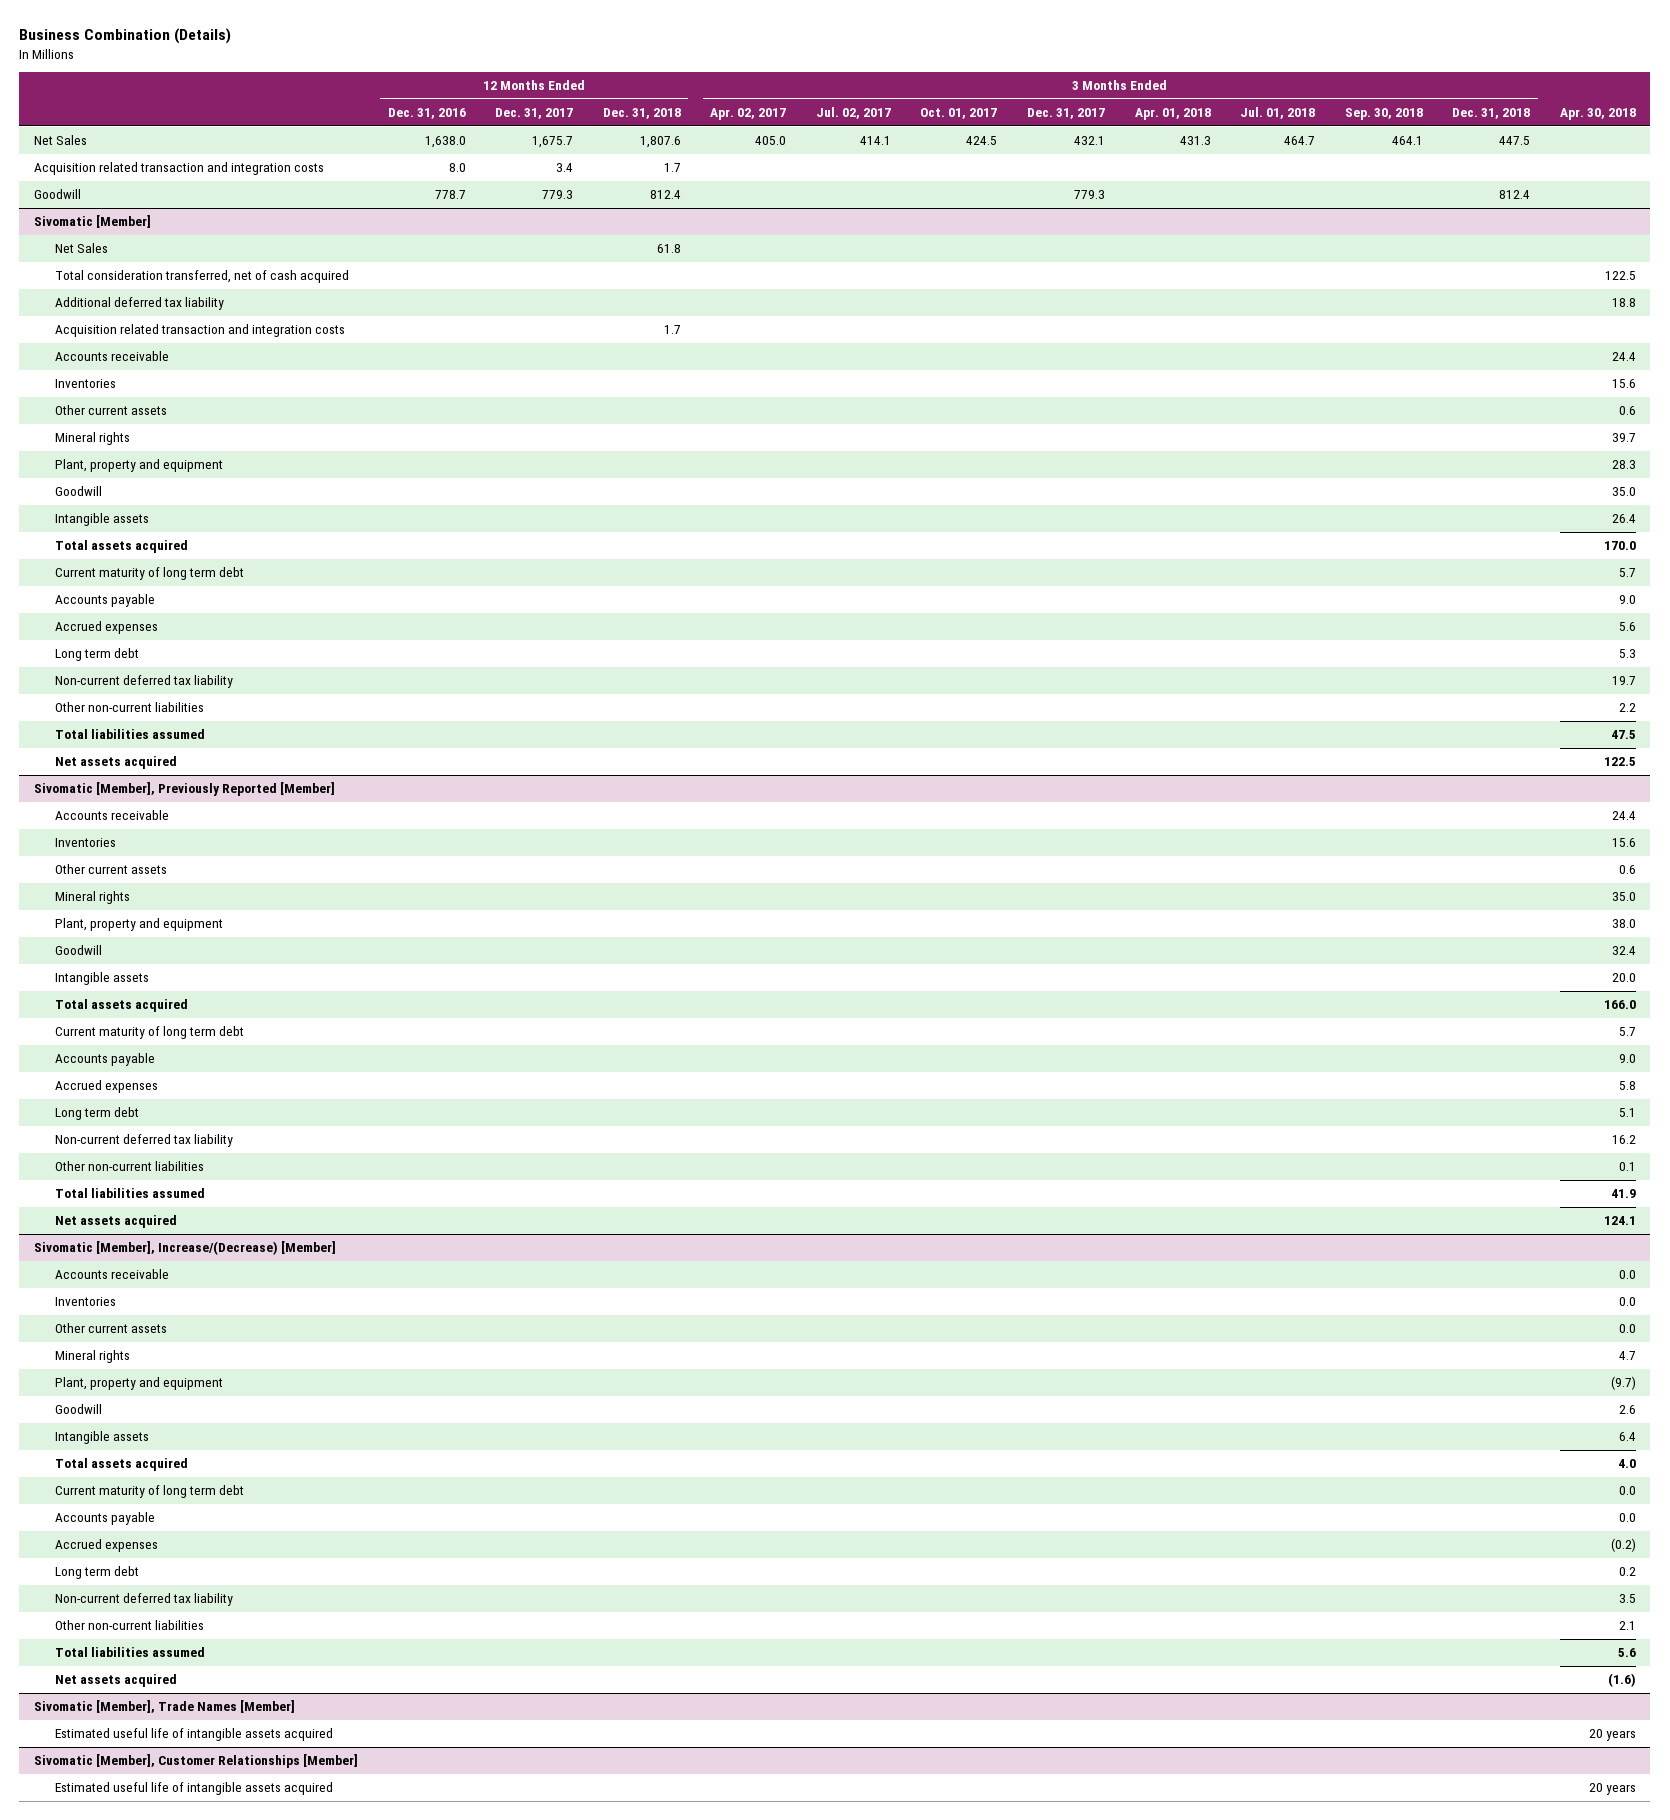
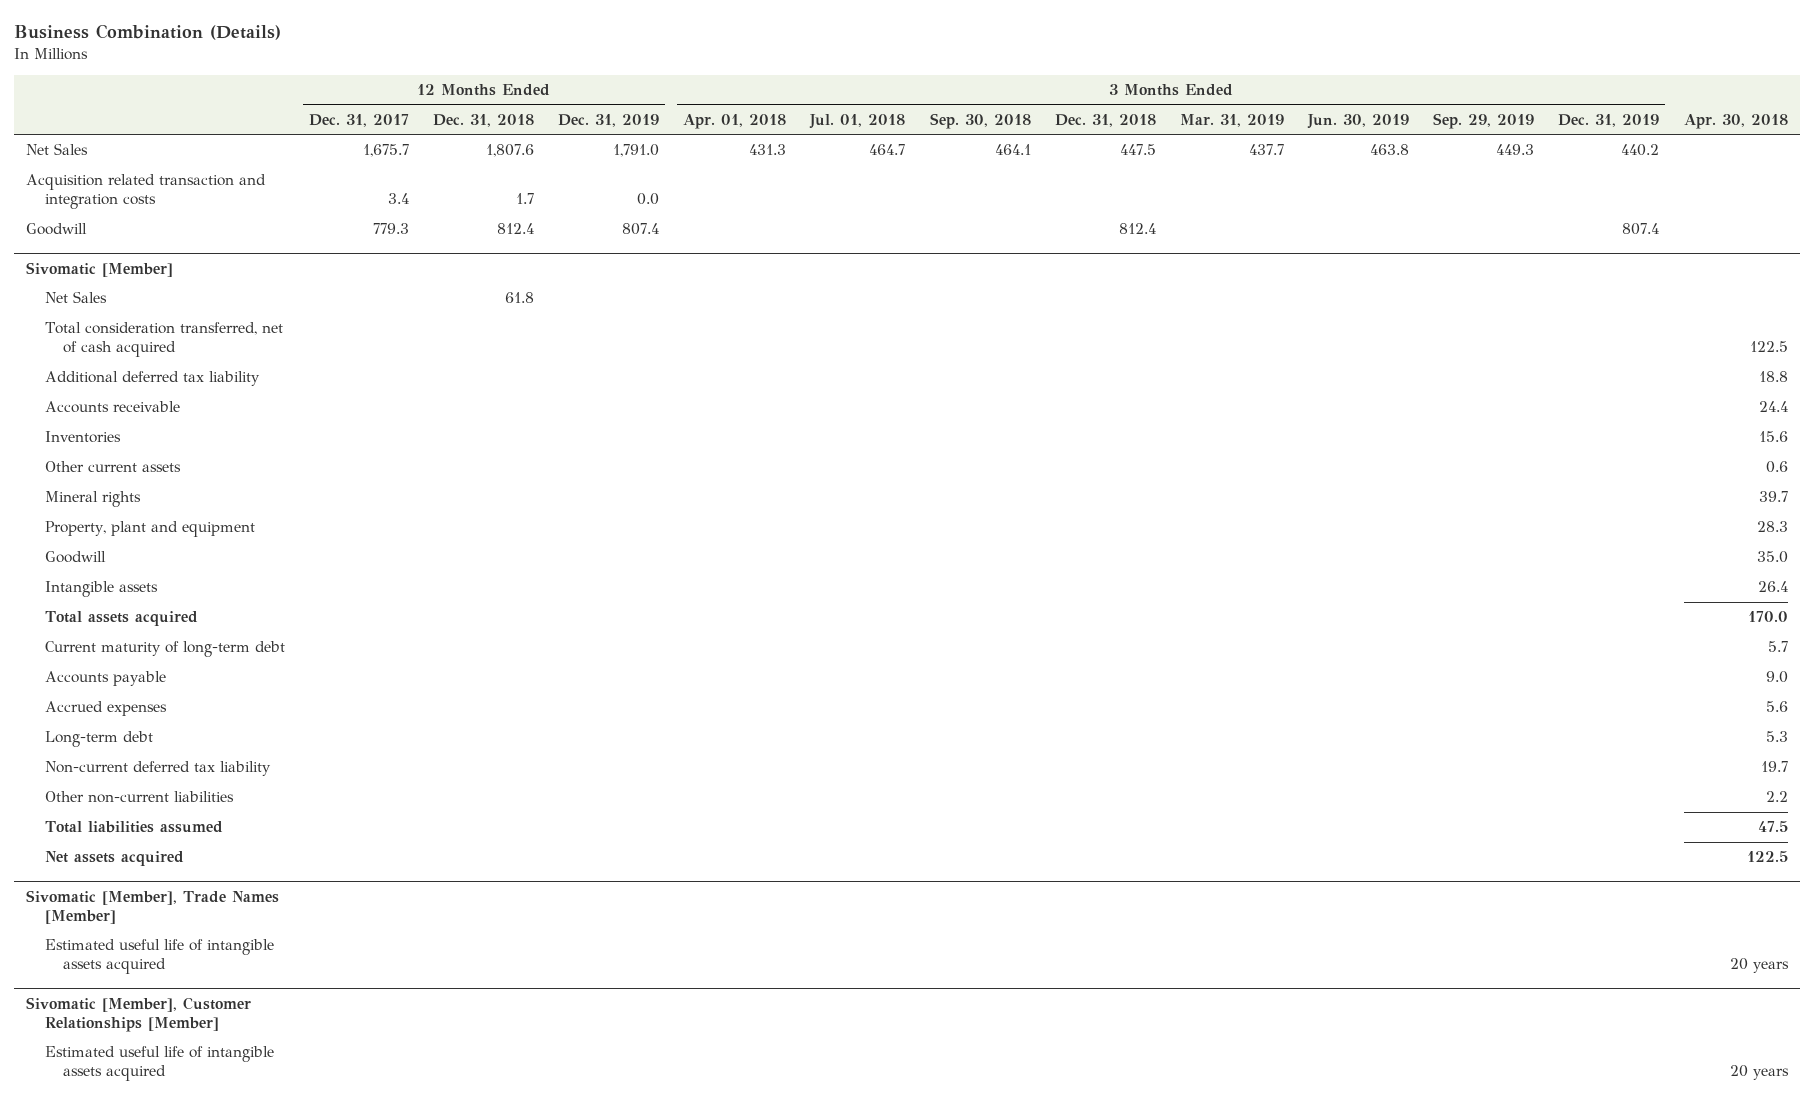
[387,108,466,120] Dec. 31, 2016 -> none
[710,108,787,121] Apr. 02, 2017 -> none
[815,107,891,120] Jul. 02, 2017 -> none
[920,108,998,120] Oct. 01, 2017 -> none
[1027,108,1106,120] Dec. 31, 2017 -> none
none -> [558,113,660,127] Dec. 31, 2019
none -> [1179,113,1284,127] Mar. 31, 2019
none -> [1307,113,1410,129] Jun. 30, 2019
none -> [1433,112,1535,129] Sep. 29, 2019
none -> [1558,113,1660,127] Dec. 31, 2019
[54,324,345,338] Acquisition related transaction and integration costs -> none
[54,459,223,473] Plant, property and equipment -> [44,521,255,538] Property, plant and equipment
[54,567,244,581] Current maturity of long term debt -> [44,641,285,658] Current maturity of long-term debt
[54,648,139,662] Long term debt -> [44,731,153,748] Long-term debt
[34,782,336,797] Sivomatic [Member], Previously Reported [Member] -> none
[54,810,169,821] Accounts receivable -> none
[54,838,116,848] Inventories -> none
[54,864,167,875] Other current assets -> none
[54,891,130,905] Mineral rights -> none
[54,918,223,932] Plant, property and equipment -> none
[54,945,102,956] Goodwill -> none
[54,972,149,986] Intangible assets -> none
[54,999,188,1013] Total assets acquired -> none
[54,1026,244,1040] Current maturity of long term debt -> none
[54,1053,155,1067] Accounts payable -> none
[54,1080,158,1094] Accrued expenses -> none
[54,1107,139,1121] Long term debt -> none
[54,1134,233,1148] Non-current deferred tax liability -> none
[54,1161,204,1172] Other non-current liabilities -> none
[54,1188,205,1199] Total liabilities assumed -> none
[54,1215,177,1229] Net assets acquired -> none
[34,1241,337,1256] Sivomatic [Member], Increase/(Decrease) [Member] -> none
[54,1269,169,1280] Accounts receivable -> none
[54,1297,116,1307] Inventories -> none
[54,1323,167,1334] Other current assets -> none
[54,1350,130,1364] Mineral rights -> none
[54,1377,223,1391] Plant, property and equipment -> none
[54,1404,102,1415] Goodwill -> none
[54,1431,149,1445] Intangible assets -> none
[54,1458,188,1472] Total assets acquired -> none
[54,1485,244,1499] Current maturity of long term debt -> none
[54,1512,155,1526] Accounts payable -> none
[54,1539,158,1553] Accrued expenses -> none
[54,1566,139,1580] Long term debt -> none
[54,1593,233,1607] Non-current deferred tax liability -> none
[54,1620,204,1631] Other non-current liabilities -> none
[54,1647,205,1658] Total liabilities assumed -> none
[54,1674,177,1688] Net assets acquired -> none

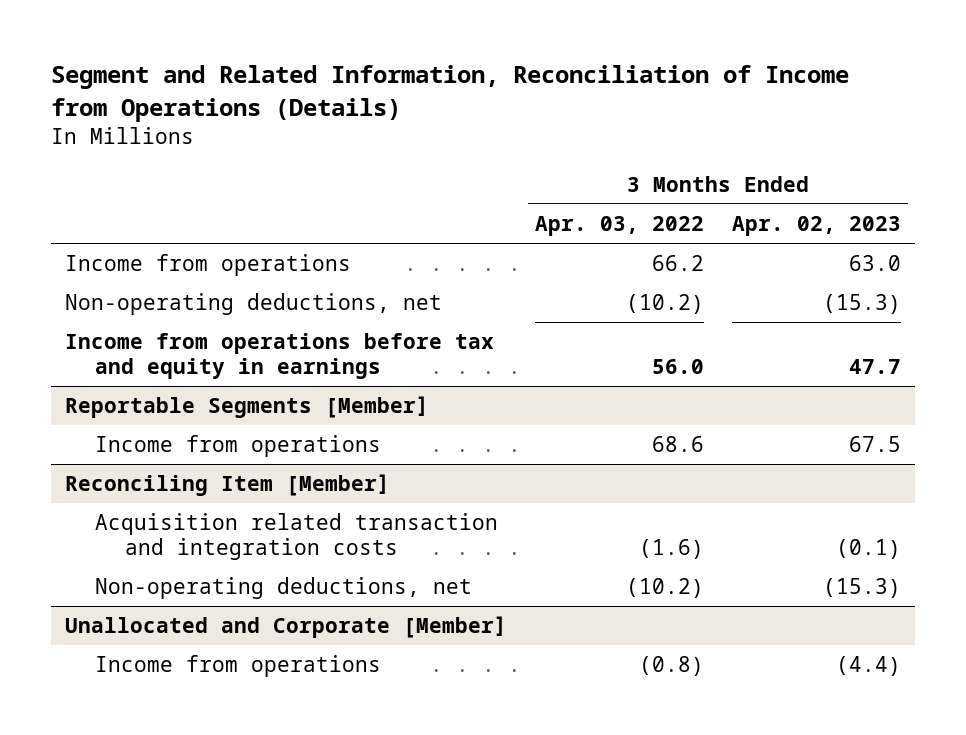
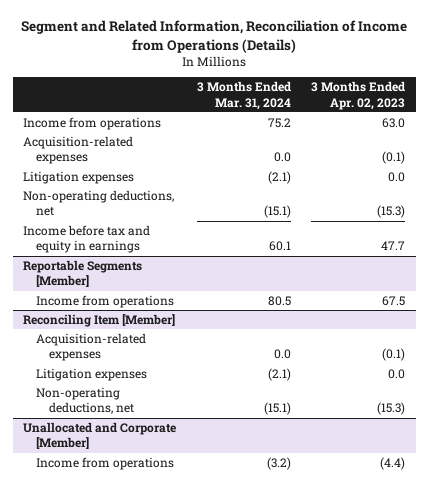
[534,216,704,237] Apr. 03, 2022 -> none
none -> [196,81,291,110] 3 Months Ended Mar. 31, 2024
none -> [23,135,134,165] Acquisition-related expenses
none -> [23,170,135,184] Litigation expenses
[64,333,494,380] Income from operations before tax and equity in earnings -> [23,224,151,254] Income before tax and equity in earnings
[94,513,498,561] Acquisition related transaction and integration costs -> none
none -> [36,332,147,362] Acquisition-related expenses
none -> [36,367,148,381] Litigation expenses

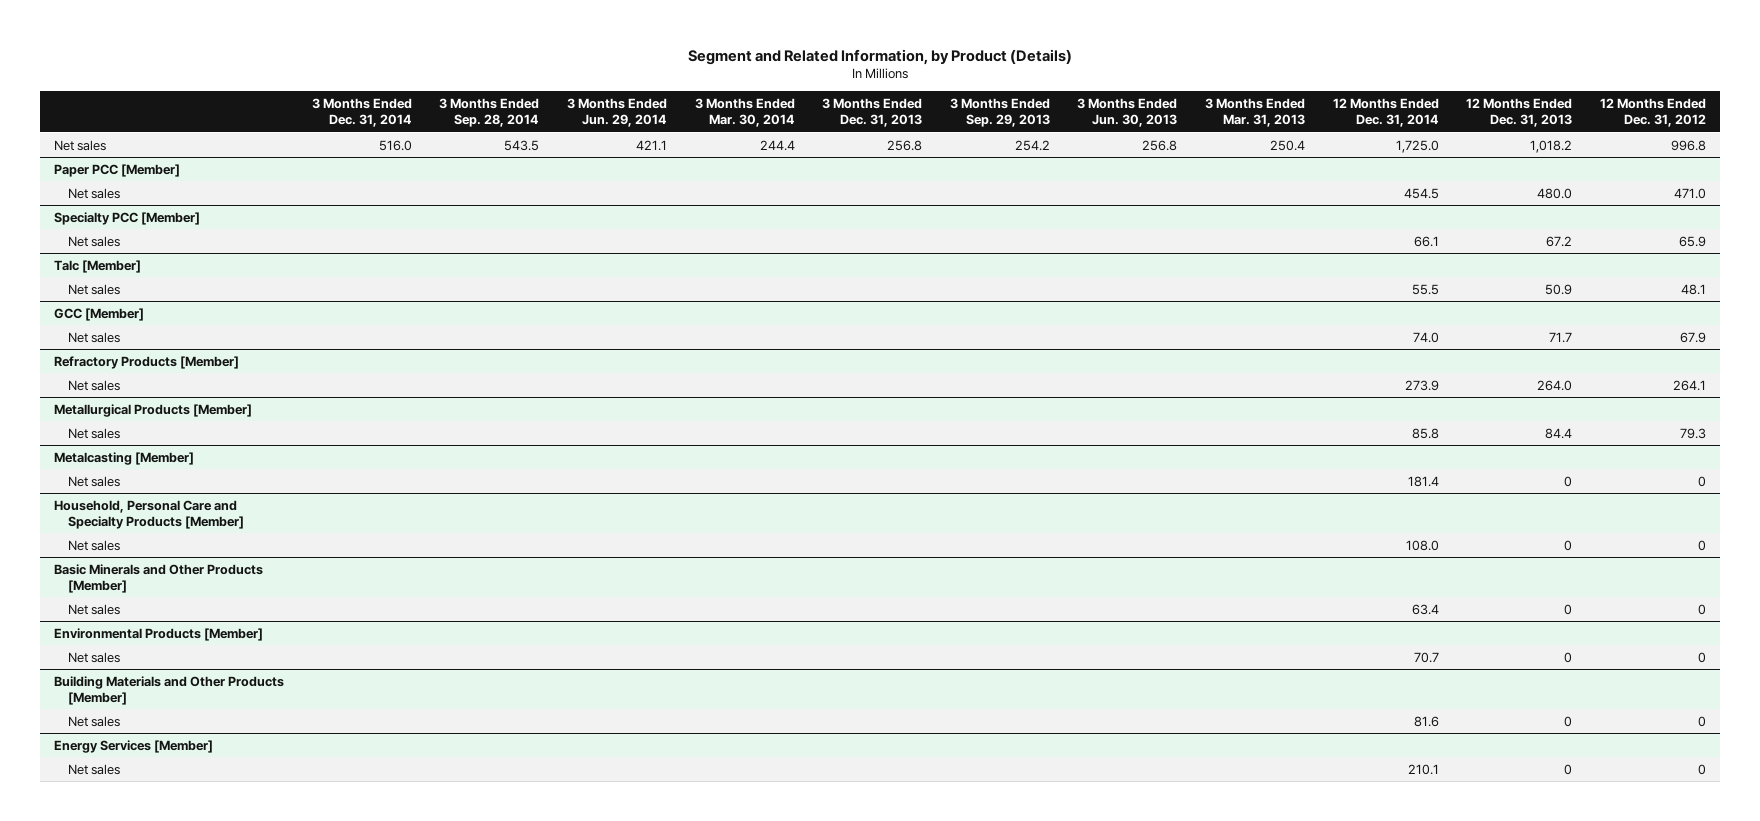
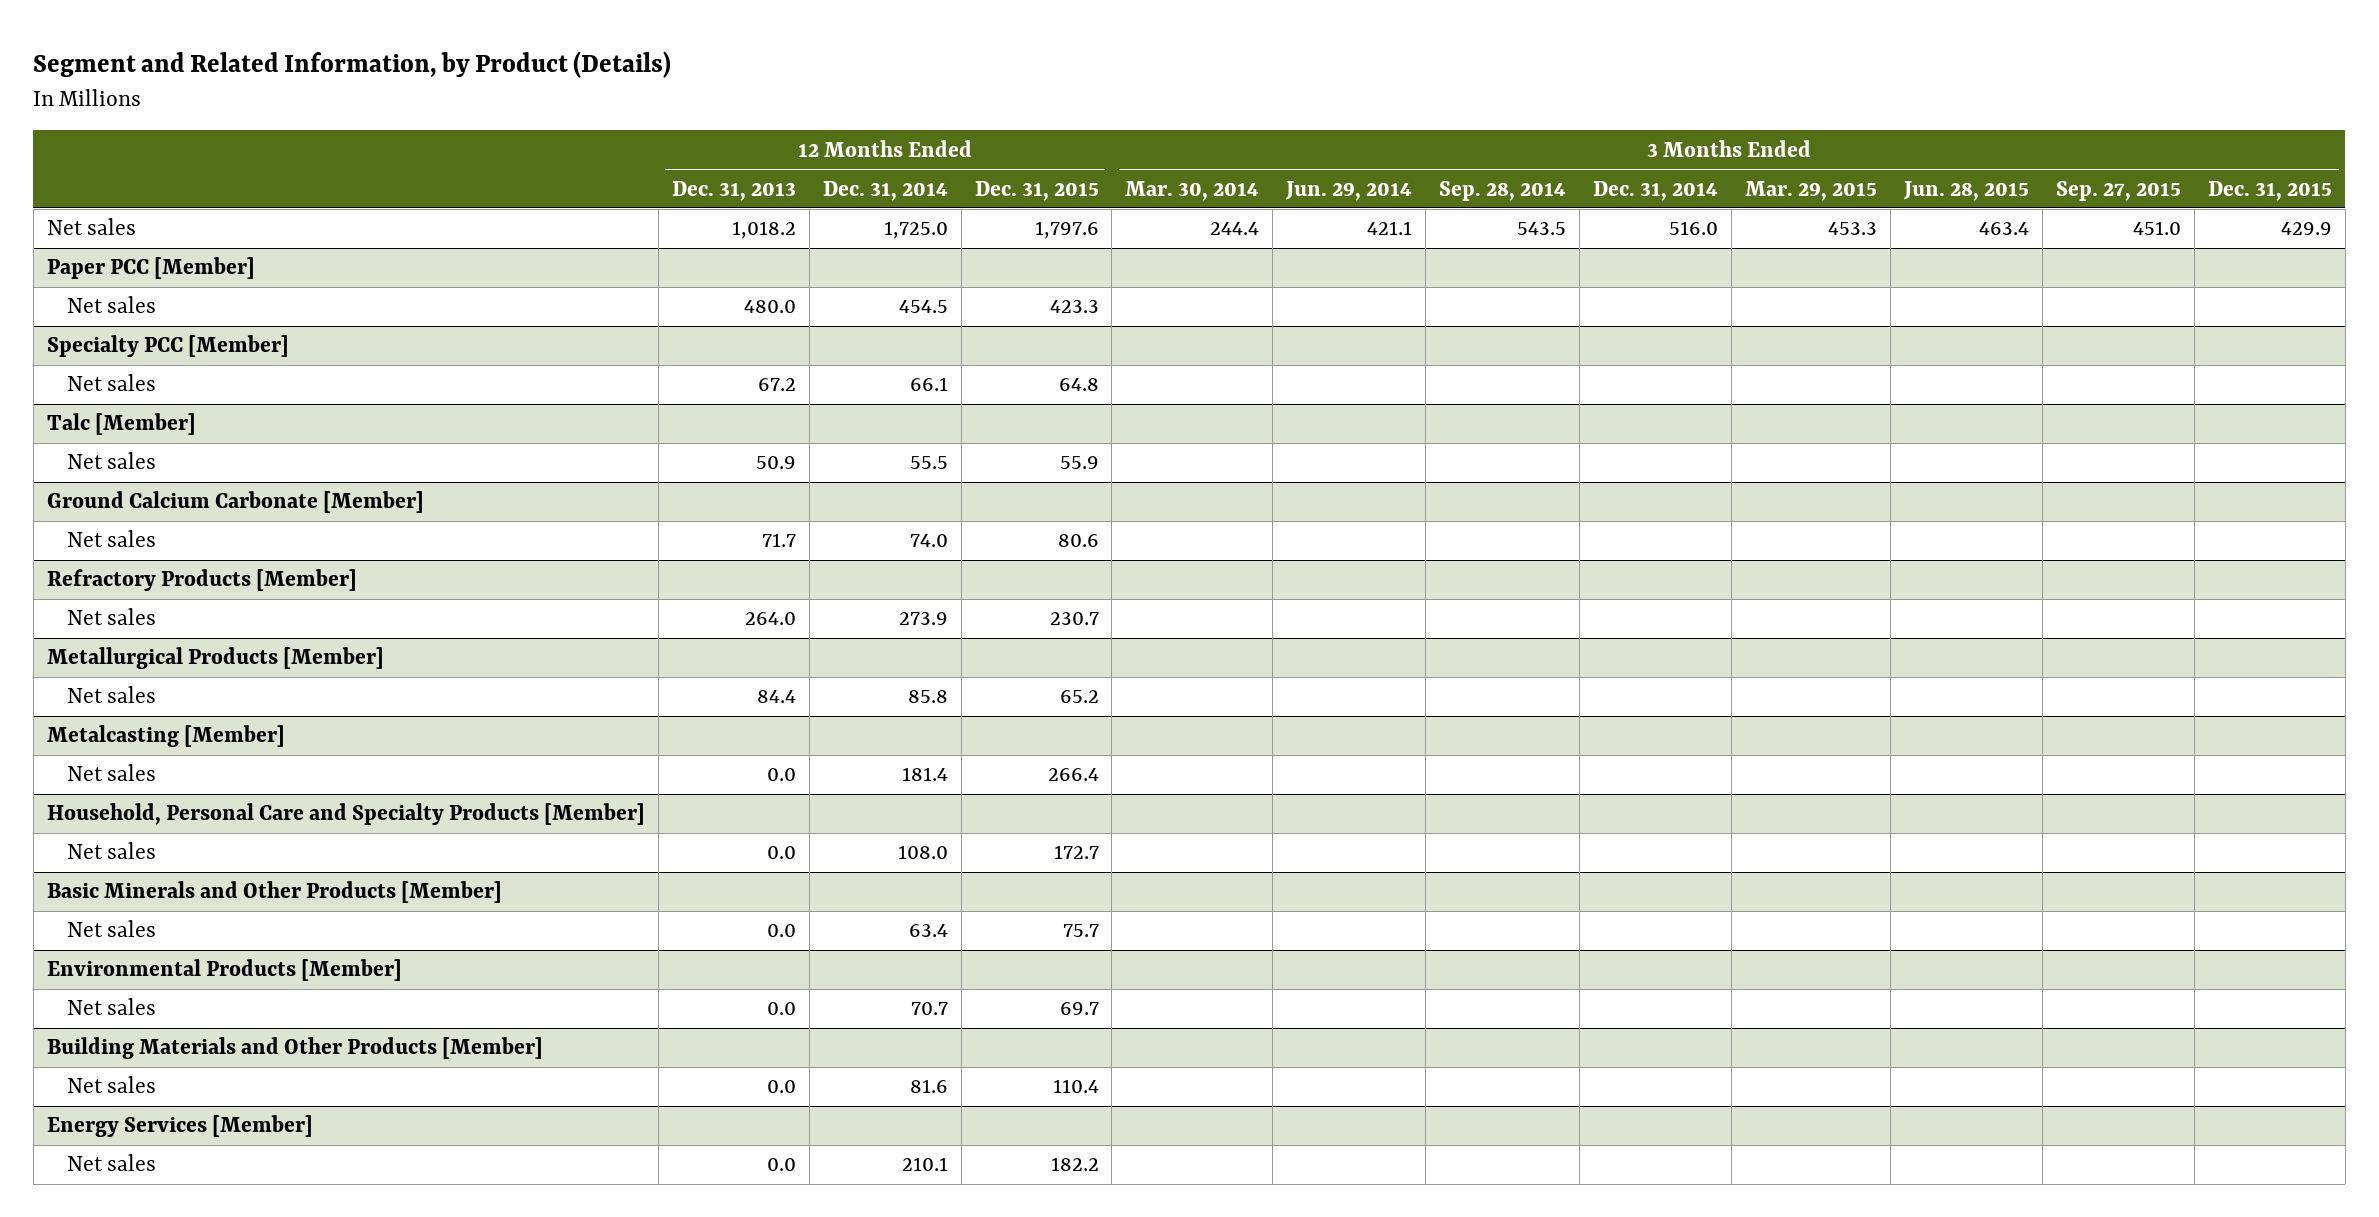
[822,98,923,128] 3 Months Ended Dec. 31, 2013 -> none
[949,98,1050,128] 3 Months Ended Sep. 29, 2013 -> none
[1077,98,1178,128] 3 Months Ended Jun. 30, 2013 -> none
[1205,98,1306,128] 3 Months Ended Mar. 31, 2013 -> none
[1599,98,1706,128] 12 Months Ended Dec. 31, 2012 -> none
none -> [974,180,1099,201] Dec. 31, 2015
none -> [1745,180,1878,201] Mar. 29, 2015
none -> [1903,180,2030,201] Jun. 28, 2015
none -> [2055,180,2181,201] Sep. 27, 2015
none -> [2207,180,2332,201] Dec. 31, 2015
[54,307,145,321] GCC [Member] -> [46,491,424,514] Ground Calcium Carbonate [Member]
[1564,475,1573,487] 0 -> [766,768,796,782] 0.0
[1564,539,1573,551] 0 -> [766,846,796,860] 0.0
[1564,603,1573,615] 0 -> [766,924,796,938] 0.0
[1564,651,1573,663] 0 -> [766,1002,796,1016] 0.0
[1564,715,1573,727] 0 -> [766,1080,796,1094] 0.0
[1564,763,1573,775] 0 -> [766,1158,796,1172] 0.0

